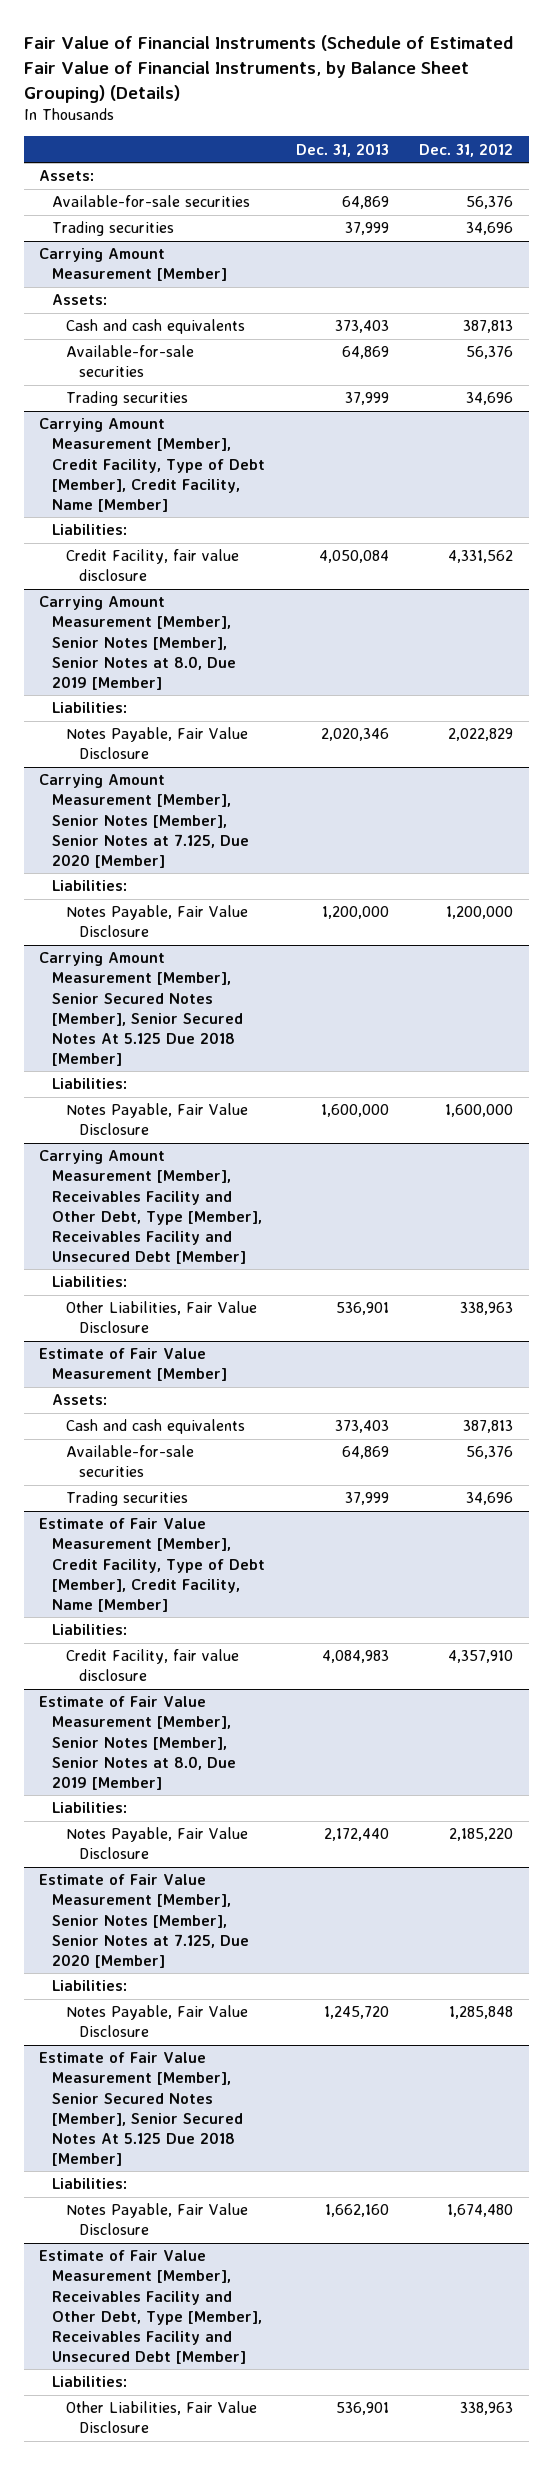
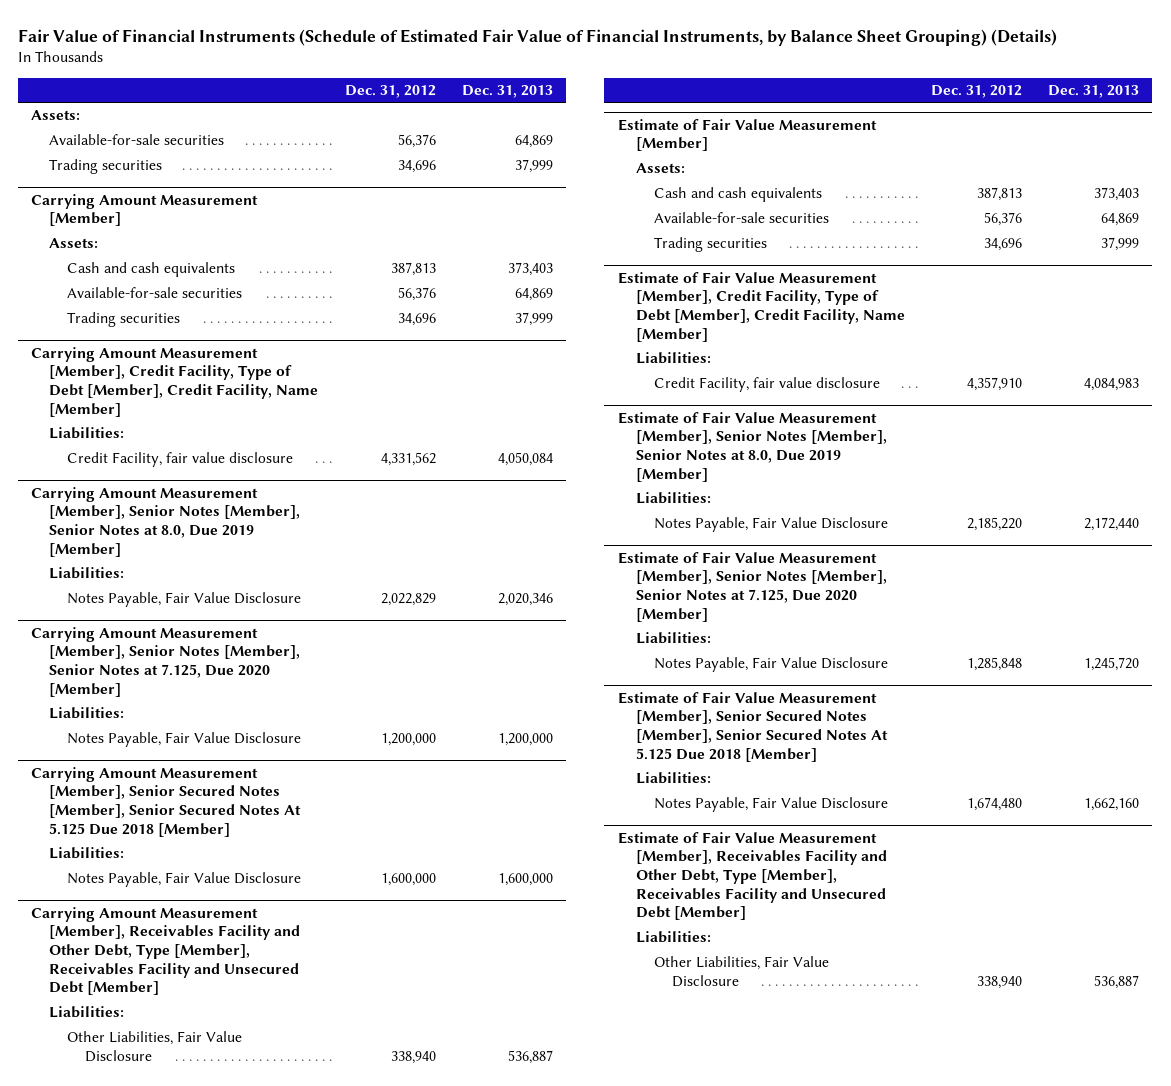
[335,1302,389,1316] 536,901 -> [508,1050,554,1065] 536,887
[460,1302,514,1316] 338,963 -> [390,1051,436,1065] 338,940
[335,2402,389,2416] 536,901 -> [1094,975,1140,990] 536,887
[460,2402,514,2416] 338,963 -> [976,976,1022,990] 338,940

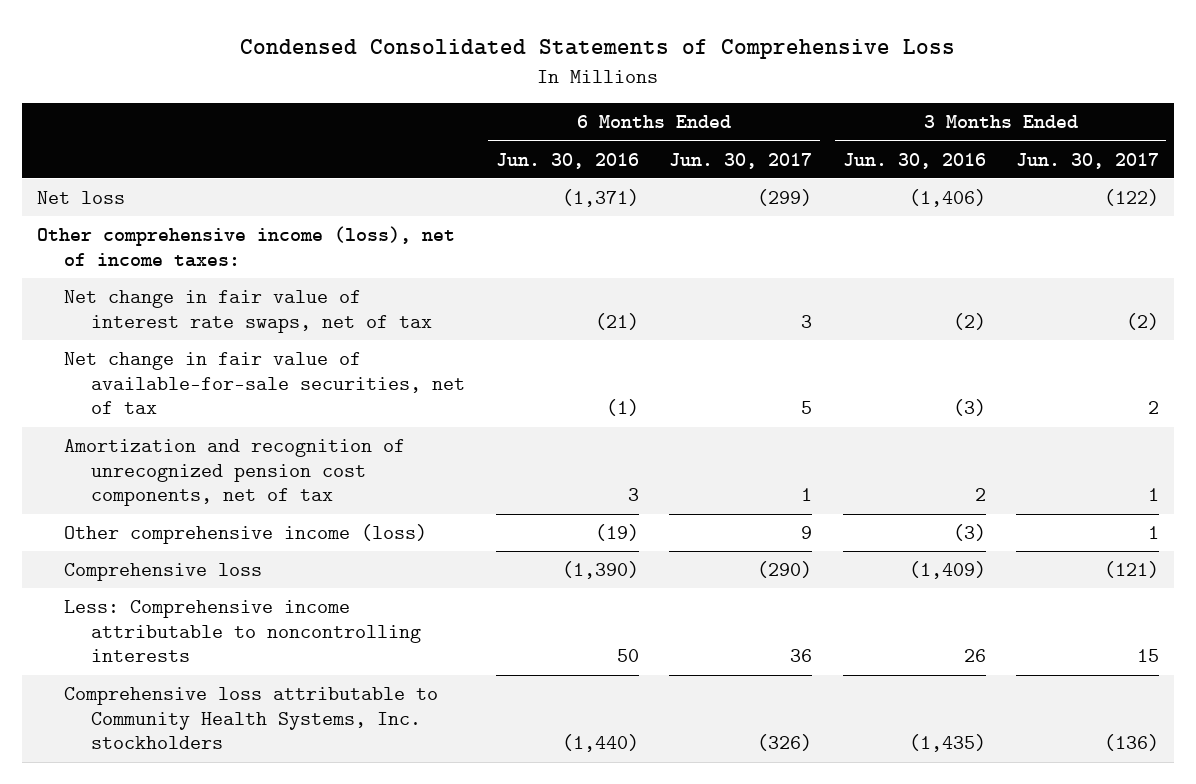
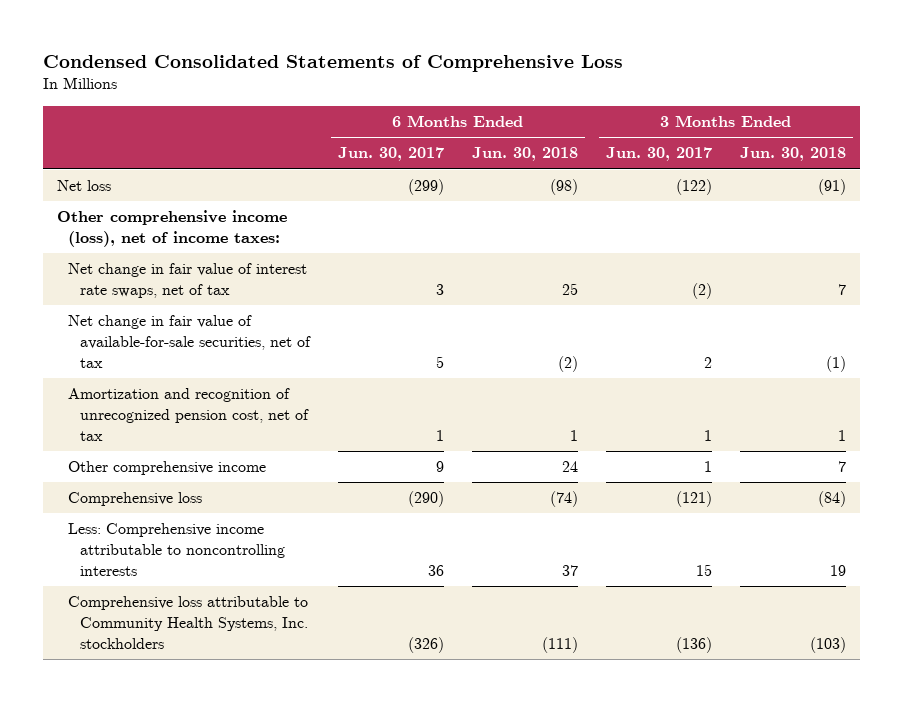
[495,152,639,169] Jun. 30, 2016 -> none
[842,152,986,169] Jun. 30, 2016 -> none
none -> [471,147,578,162] Jun. 30, 2018
none -> [740,147,847,162] Jun. 30, 2018
[64,438,406,507] Amortization and recognition of unrecognized pension cost components, net of tax -> [68,388,309,442] Amortization and recognition of unrecognized pension cost, net of tax
[64,523,428,544] Other comprehensive income (loss) -> [68,461,267,476] Other comprehensive income

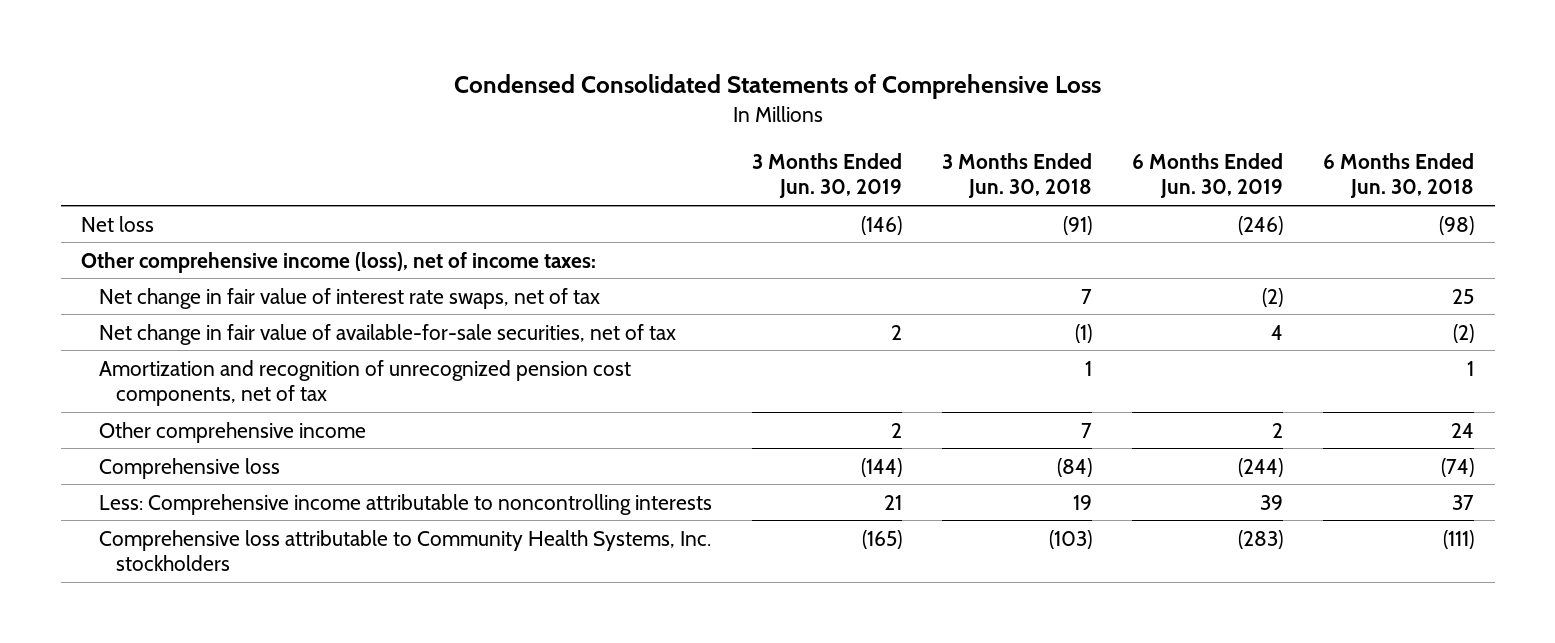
[337,147,444,162] Jun. 30, 2017 -> none
[606,147,713,162] Jun. 30, 2017 -> none
none -> [751,152,902,199] 3 Months Ended Jun. 30, 2019
none -> [1132,152,1284,199] 6 Months Ended Jun. 30, 2019
[68,388,309,442] Amortization and recognition of unrecognized pension cost, net of tax -> [98,359,631,406] Amortization and recognition of unrecognized pension cost components, net of tax

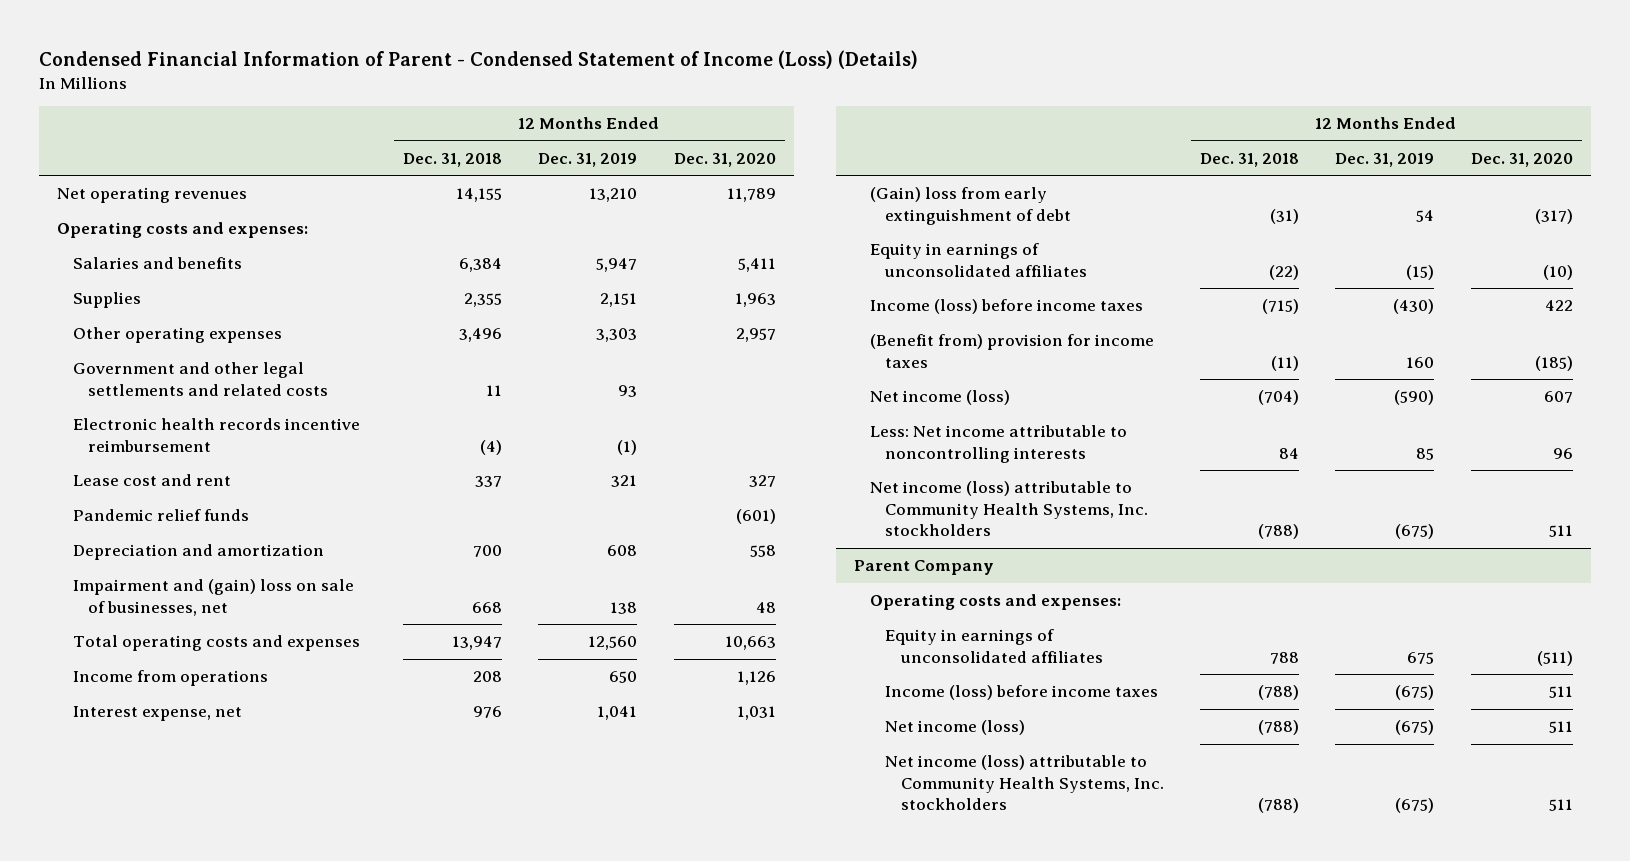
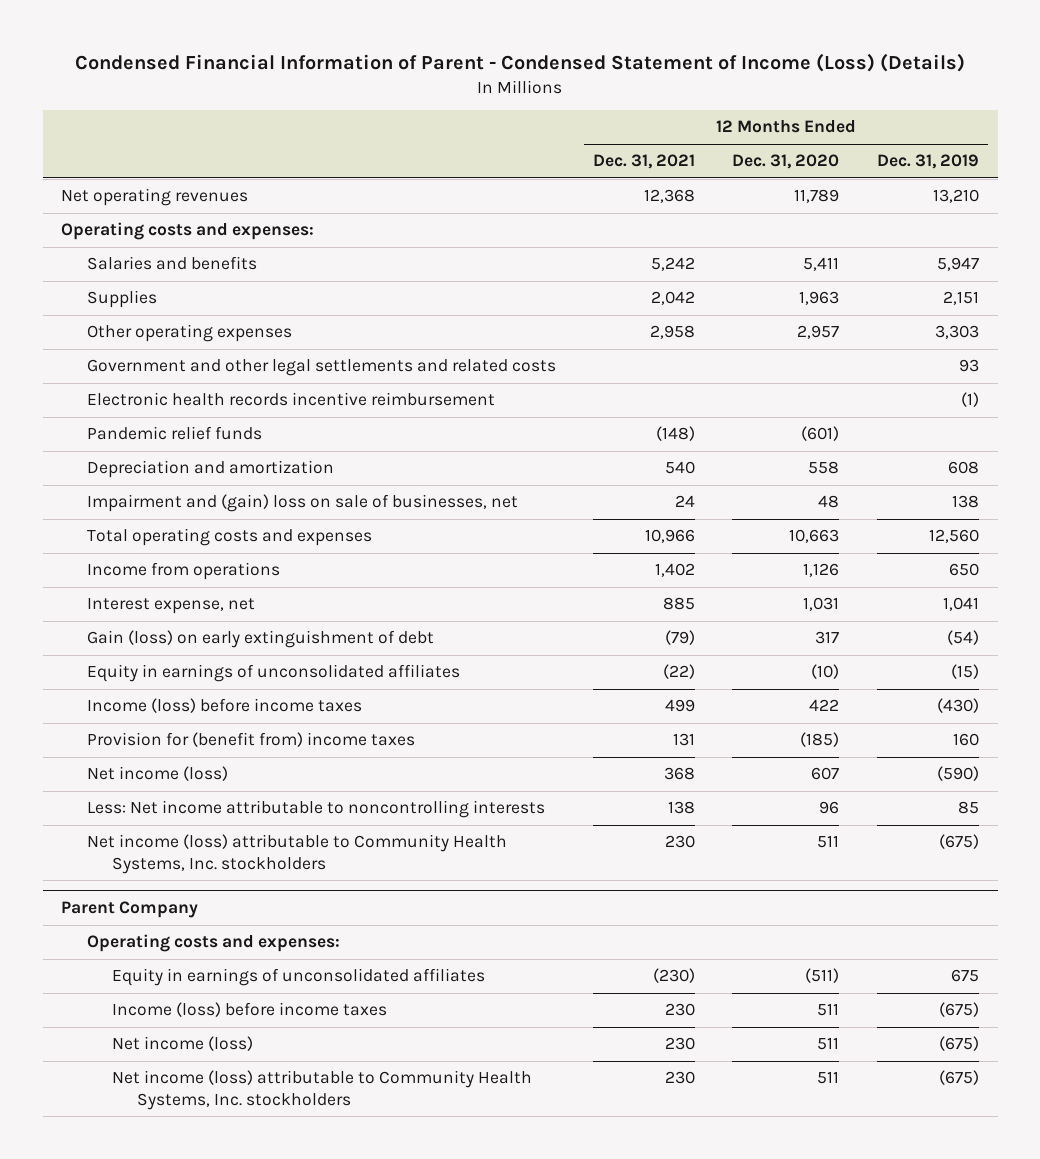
[403,152,503,167] Dec. 31, 2018 -> none
none -> [593,154,696,170] Dec. 31, 2021
[72,474,231,487] Lease cost and rent -> none
[869,187,1072,225] (Gain) loss from early extinguishment of debt -> [86,630,434,649] Gain (loss) on early extinguishment of debt
[1416,209,1435,222] 54 -> [946,630,979,646] (54)
[1534,208,1573,224] (317) -> [815,631,840,645] 317
[869,334,1154,368] (Benefit from) provision for income taxes -> [86,732,415,748] Provision for (benefit from) income taxes

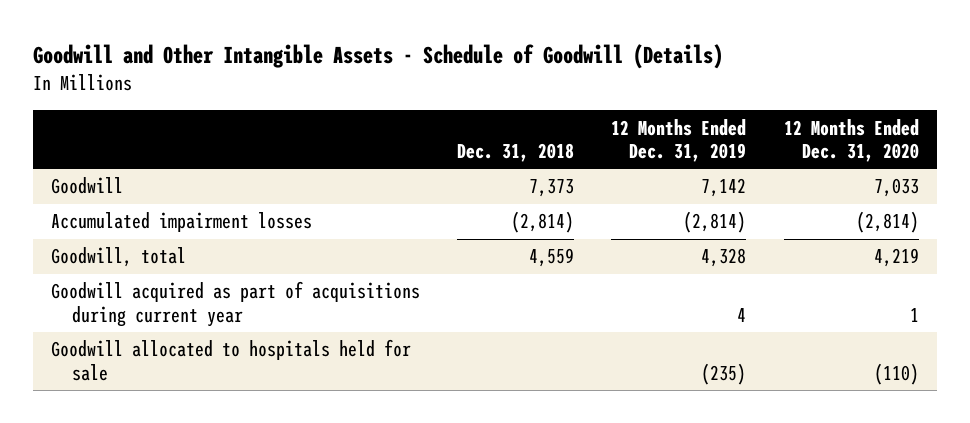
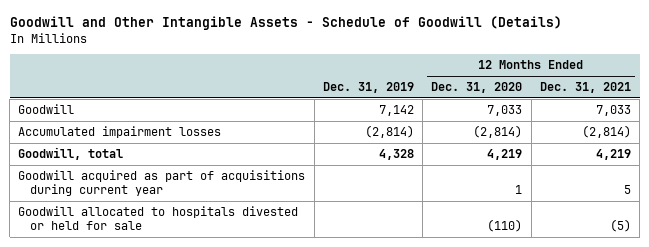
[457,143,575,163] Dec. 31, 2018 -> none
[611,118,747,163] 12 Months Ended Dec. 31, 2019 -> none
none -> [322,82,414,94] Dec. 31, 2019
none -> [539,82,631,94] Dec. 31, 2021
[51,339,412,381] Goodwill allocated to hospitals held for sale -> [18,206,299,231] Goodwill allocated to hospitals divested or held for sale

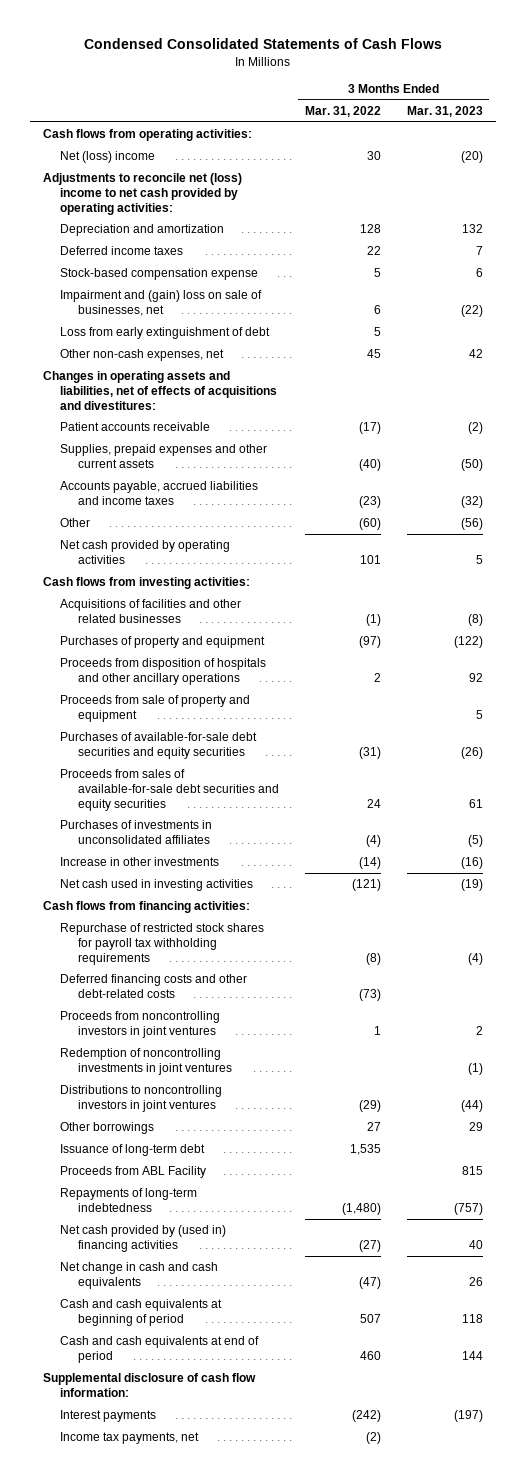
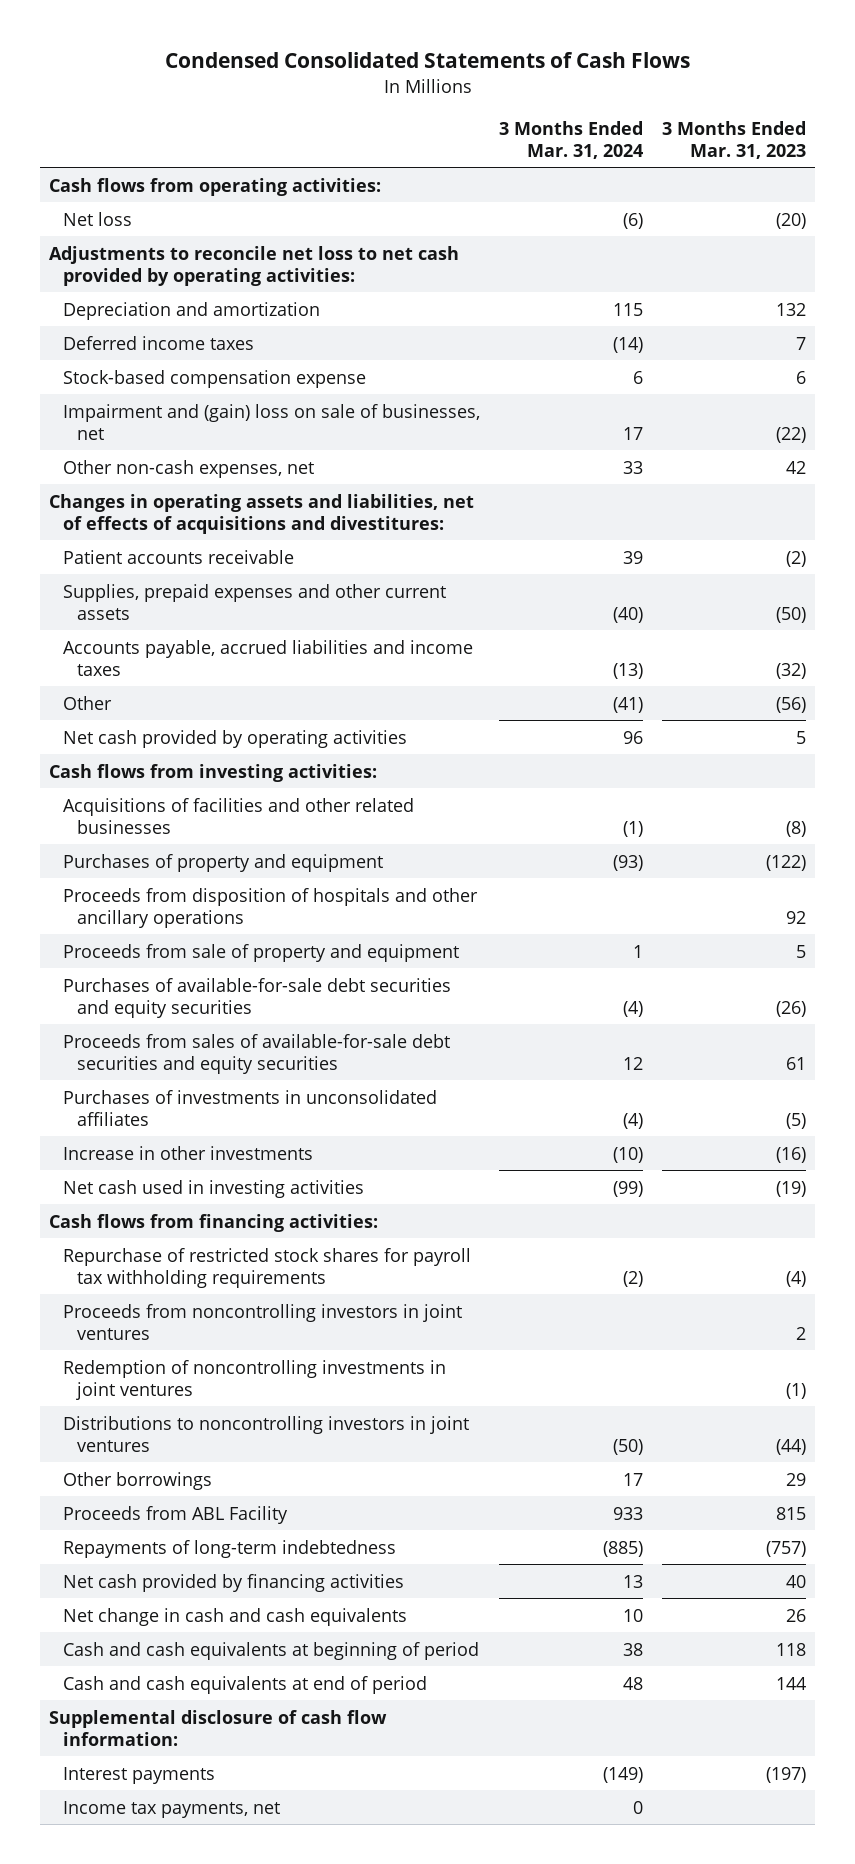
[304,105,381,117] Mar. 31, 2022 -> none
none -> [499,120,644,159] 3 Months Ended Mar. 31, 2024
[60,151,156,164] Net (loss) income -> [63,211,133,226] Net loss
[43,173,243,215] Adjustments to reconcile net (loss) income to net cash provided by operating activities: -> [49,245,460,286] Adjustments to reconcile net loss to net cash provided by operating activities:
[60,327,271,340] Loss from early extinguishment of debt -> none
[60,974,248,998] Deferred financing costs and other debt-related costs -> none
[60,1144,206,1157] Issuance of long-term debt -> none
[60,1225,227,1252] Net cash provided by (used in) financing activities -> [63,1573,405,1592] Net cash provided by financing activities

